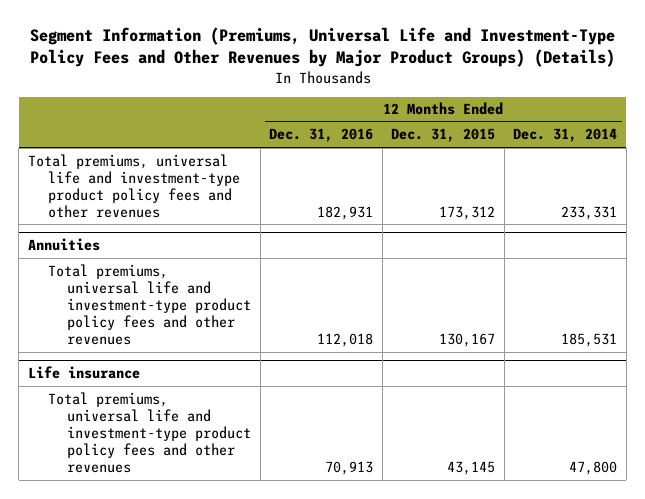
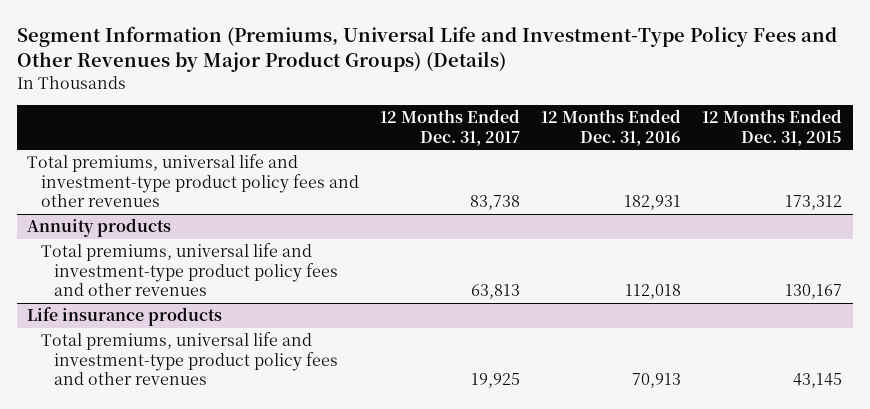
[513,128,618,143] Dec. 31, 2014 -> none
none -> [379,109,520,146] 12 Months Ended Dec. 31, 2017
[27,238,100,252] Annuities -> [27,218,172,238] Annuity products
[27,366,140,380] Life insurance -> [27,307,223,327] Life insurance products

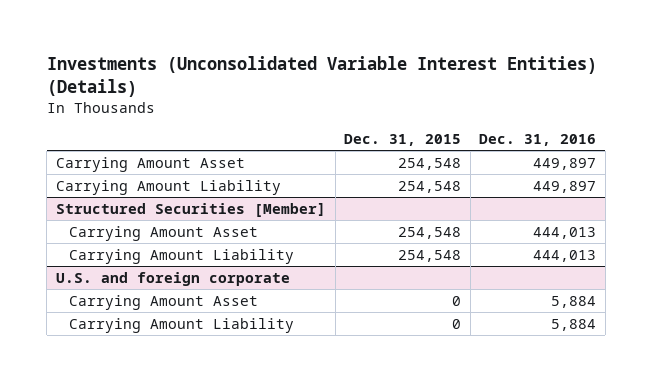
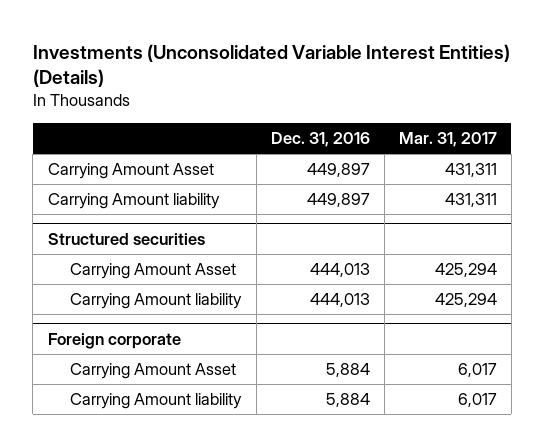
[344,133,462,146] Dec. 31, 2015 -> none
none -> [398,132,497,148] Mar. 31, 2017
[56,179,282,195] Carrying Amount Liability -> [47,193,220,210] Carrying Amount liability
[56,202,327,217] Structured Securities [Member] -> [47,233,205,246] Structured securities
[56,271,291,286] U.S. and foreign corporate -> none
[69,248,295,264] Carrying Amount Liability -> [70,293,243,310] Carrying Amount liability
none -> [47,333,181,350] Foreign corporate
[69,317,295,333] Carrying Amount Liability -> [70,393,243,410] Carrying Amount liability

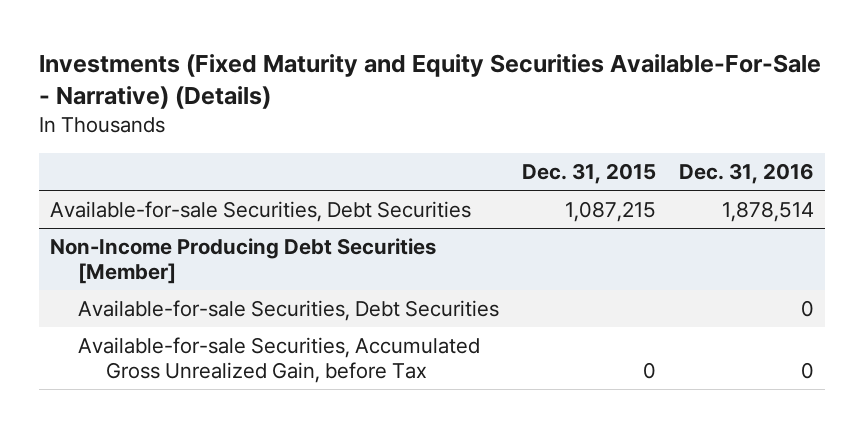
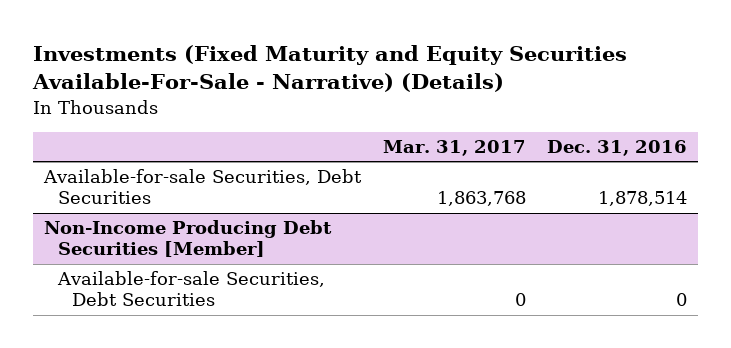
[521,163,656,185] Dec. 31, 2015 -> none
none -> [382,139,526,156] Mar. 31, 2017
[78,336,481,383] Available-for-sale Securities, Accumulated Gross Unrealized Gain, before Tax -> none

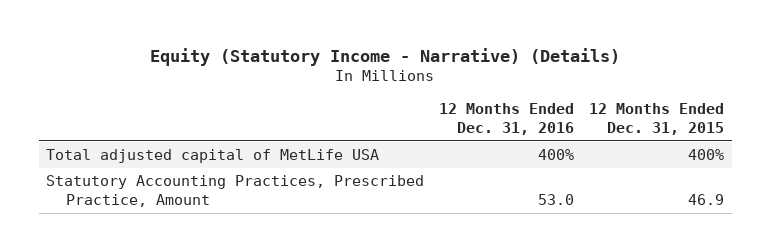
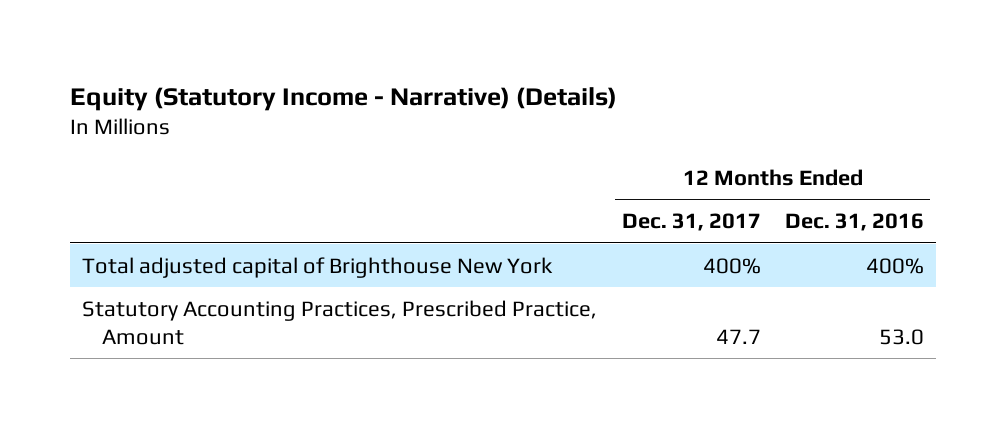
[589,103,725,135] 12 Months Ended Dec. 31, 2015 -> none
none -> [621,213,761,232] Dec. 31, 2017
[46,149,380,164] Total adjusted capital of MetLife USA -> [82,256,554,278] Total adjusted capital of Brighthouse New York

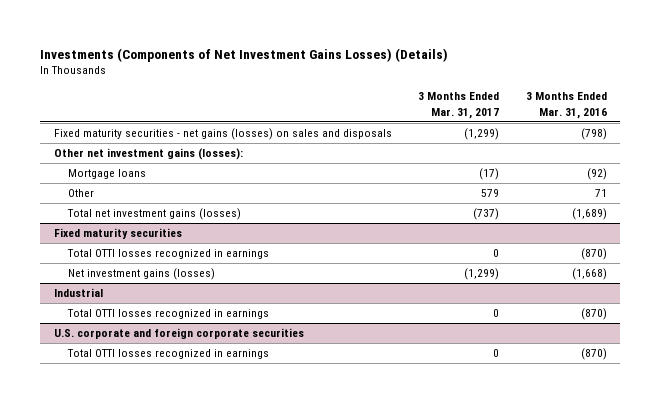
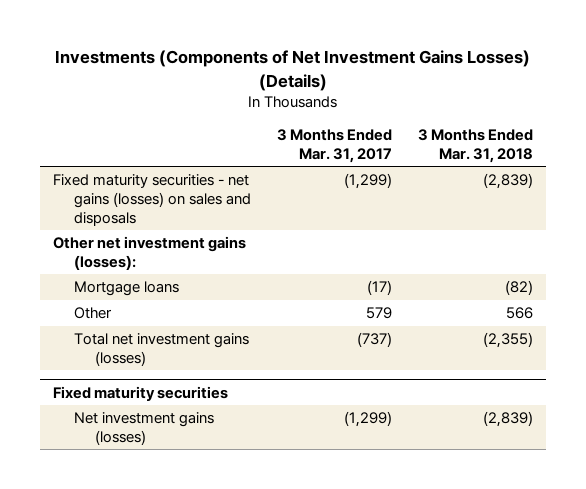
[526,92,608,119] 3 Months Ended Mar. 31, 2016 -> none
none -> [417,128,533,163] 3 Months Ended Mar. 31, 2018
[66,249,269,260] Total OTTI losses recognized in earnings -> none
[53,288,103,298] Industrial -> none
[66,309,269,320] Total OTTI losses recognized in earnings -> none
[53,328,304,340] U.S. corporate and foreign corporate securities -> none
[66,349,269,360] Total OTTI losses recognized in earnings -> none

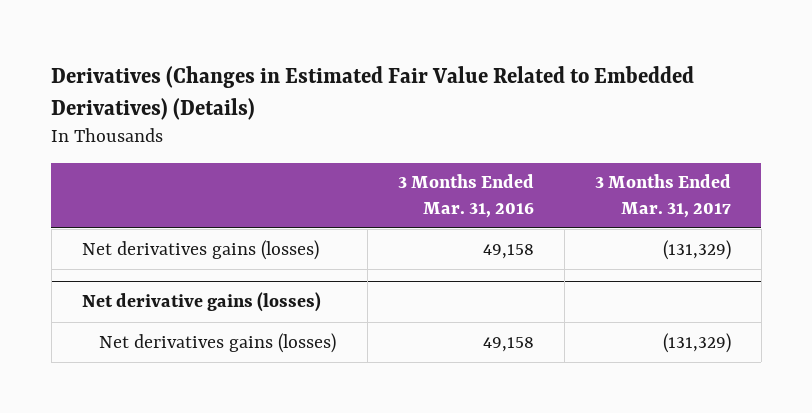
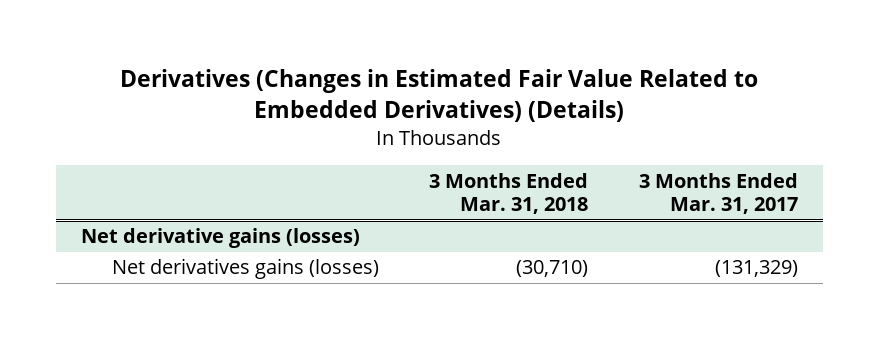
[397,174,534,218] 3 Months Ended Mar. 31, 2016 -> none
none -> [429,172,589,215] 3 Months Ended Mar. 31, 2018
[81,239,319,260] Net derivatives gains (losses) -> none

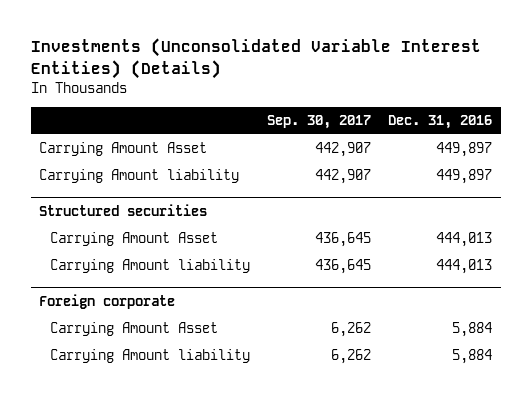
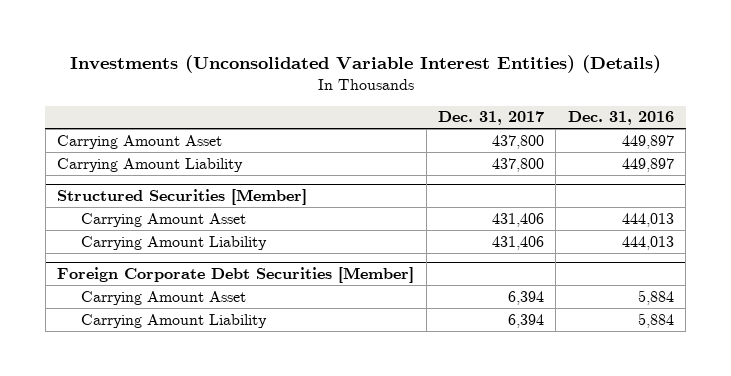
[266,115,371,130] Sep. 30, 2017 -> none
none -> [438,111,545,126] Dec. 31, 2017
[39,169,240,184] Carrying Amount liability -> [57,157,244,172] Carrying Amount Liability
[39,203,208,216] Structured securities -> [57,189,308,206] Structured Securities [Member]
[49,259,250,274] Carrying Amount liability -> [80,235,267,250] Carrying Amount Liability
[39,293,176,309] Foreign corporate -> [57,267,415,284] Foreign Corporate Debt Securities [Member]
[49,349,250,364] Carrying Amount liability -> [80,313,267,328] Carrying Amount Liability

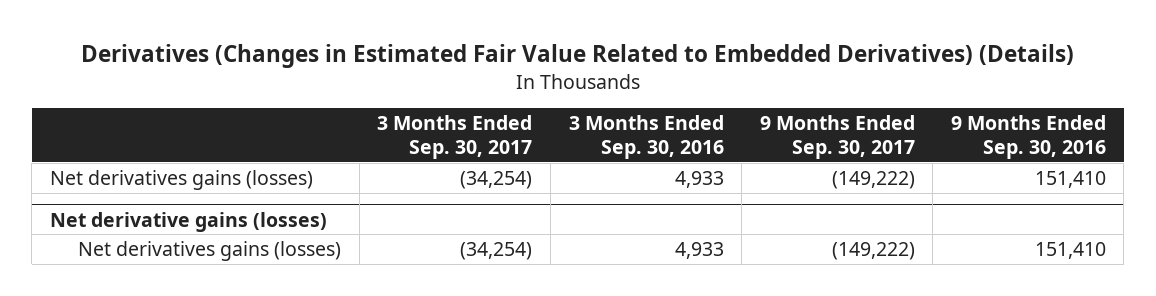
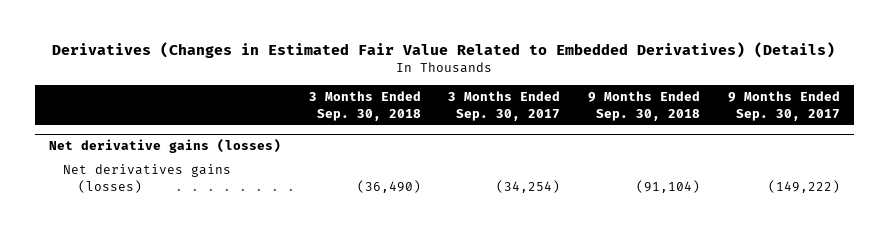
[568,115,724,159] 3 Months Ended Sep. 30, 2016 -> none
[950,115,1106,159] 9 Months Ended Sep. 30, 2016 -> none
none -> [308,91,421,121] 3 Months Ended Sep. 30, 2018
none -> [588,91,701,121] 9 Months Ended Sep. 30, 2018
[49,169,313,190] Net derivatives gains (losses) -> none

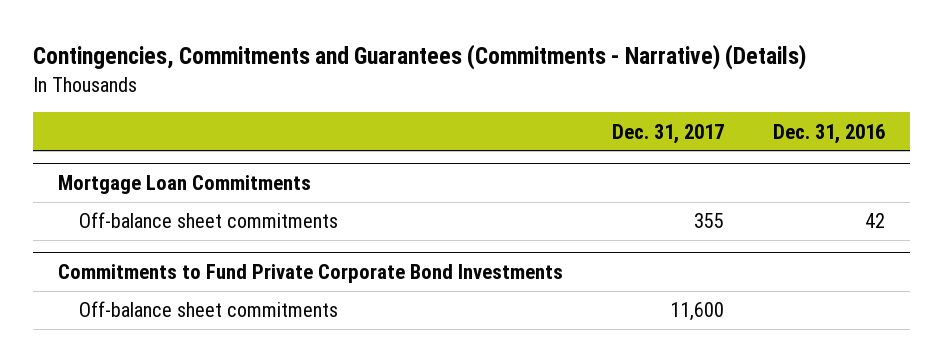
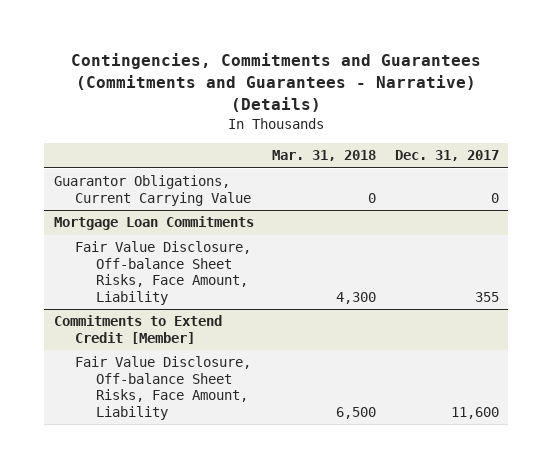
[32,44,806,71] Contingencies, Commitments and Guarantees (Commitments - Narrative) (Details) -> [71,53,482,112] Contingencies, Commitments and Guarantees (Commitments and Guarantees - Narrative) (Details)
[773,123,886,144] Dec. 31, 2016 -> none
none -> [272,150,377,162] Mar. 31, 2018
none -> [53,175,251,206] Guarantor Obligations, Current Carrying Value
[78,212,338,229] Off-balance sheet commitments -> [74,241,251,305] Fair Value Disclosure, Off-balance Sheet Risks, Face Amount, Liability
[57,263,563,283] Commitments to Fund Private Corporate Bond Investments -> [53,315,222,344] Commitments to Extend Credit [Member]
[78,301,338,318] Off-balance sheet commitments -> [74,356,251,420] Fair Value Disclosure, Off-balance Sheet Risks, Face Amount, Liability

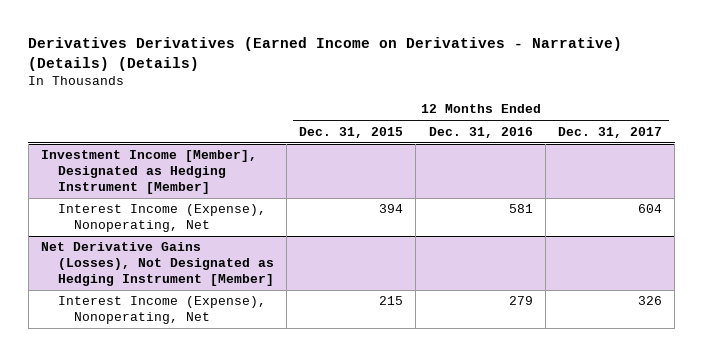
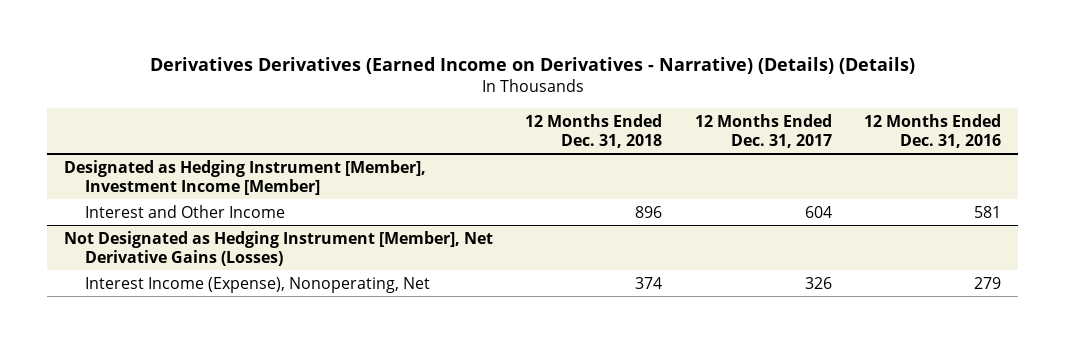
[299,126,404,138] Dec. 31, 2015 -> none
none -> [525,113,663,148] 12 Months Ended Dec. 31, 2018
[40,150,257,195] Investment Income [Member], Designated as Hedging Instrument [Member] -> [63,159,426,195] Designated as Hedging Instrument [Member], Investment Income [Member]
[57,204,266,233] Interest Income (Expense), Nonoperating, Net -> [84,204,285,218] Interest and Other Income
[40,242,274,287] Net Derivative Gains (Losses), Not Designated as Hedging Instrument [Member] -> [63,230,493,266] Not Designated as Hedging Instrument [Member], Net Derivative Gains (Losses)

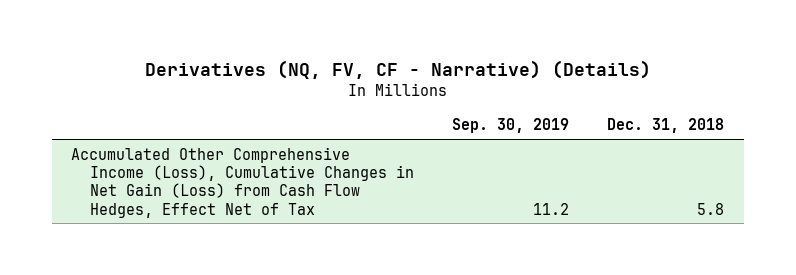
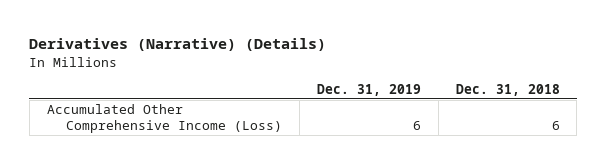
[144,59,651,79] Derivatives (NQ, FV, CF - Narrative) (Details) -> [29,38,327,52] Derivatives (Narrative) (Details)
[452,118,570,134] Sep. 30, 2019 -> none
none -> [316,83,421,96] Dec. 31, 2019
[71,146,414,218] Accumulated Other Comprehensive Income (Loss), Cumulative Changes in Net Gain (Loss) from Cash Flow Hedges, Effect Net of Tax -> [46,104,283,133] Accumulated Other Comprehensive Income (Loss)
[697,202,725,215] 5.8 -> [551,120,560,130] 6

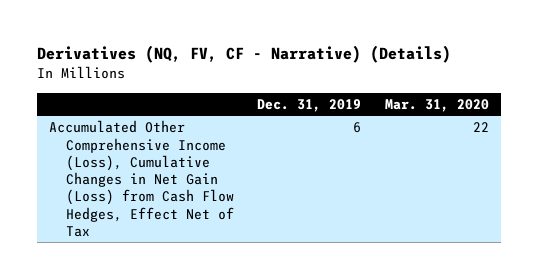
[29,38,327,52] Derivatives (Narrative) (Details) -> [37,45,452,64] Derivatives (NQ, FV, CF - Narrative) (Details)
[455,83,560,96] Dec. 31, 2018 -> none
none -> [385,98,490,112] Mar. 31, 2020
[46,104,283,133] Accumulated Other Comprehensive Income (Loss) -> [49,120,234,237] Accumulated Other Comprehensive Income (Loss), Cumulative Changes in Net Gain (Loss) from Cash Flow Hedges, Effect Net of Tax

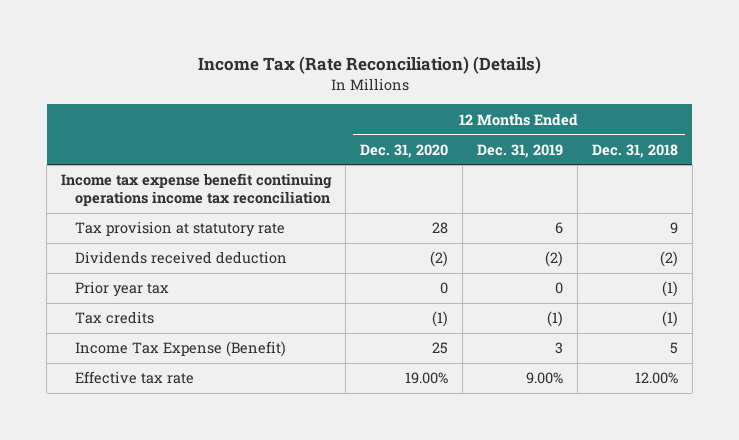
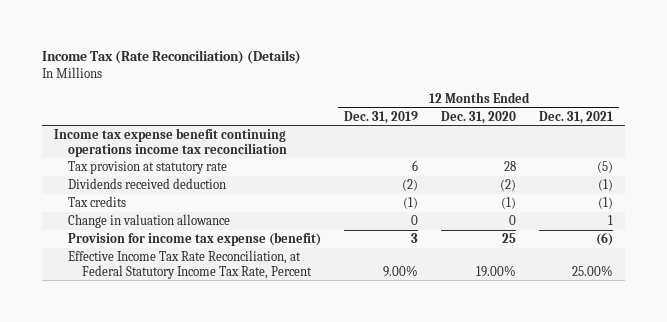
[591,143,678,158] Dec. 31, 2018 -> none
none -> [539,110,614,124] Dec. 31, 2021
[75,281,170,298] Prior year tax -> none
none -> [68,214,231,229] Change in valuation allowance
[75,341,287,358] Income Tax Expense (Benefit) -> [68,232,322,247] Provision for income tax expense (benefit)
[75,371,195,385] Effective tax rate -> [68,250,313,279] Effective Income Tax Rate Reconciliation, at Federal Statutory Income Tax Rate, Percent

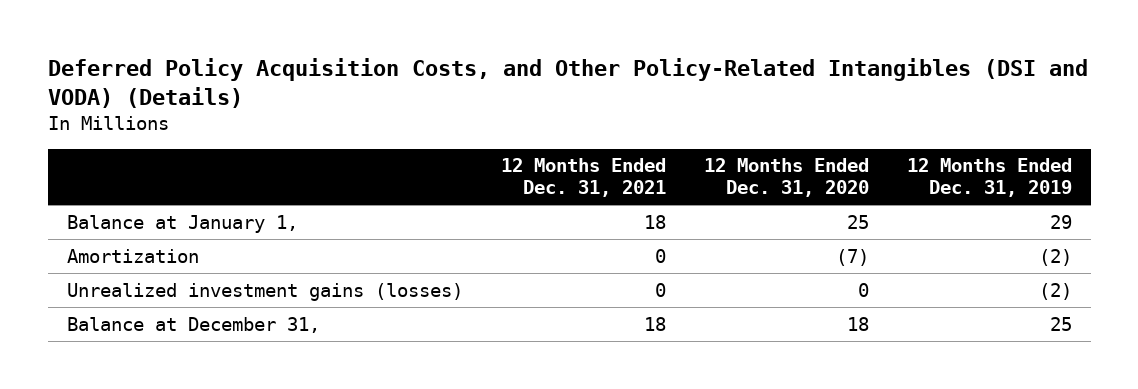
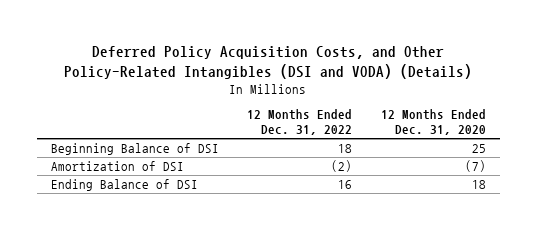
[500,158,666,197] 12 Months Ended Dec. 31, 2021 -> none
[906,158,1072,197] 12 Months Ended Dec. 31, 2019 -> none
none -> [247,109,353,136] 12 Months Ended Dec. 31, 2022
[66,282,463,301] Unrealized investment gains (losses) -> none
[66,214,298,233] Balance at January 1, -> [50,143,219,156] Beginning Balance of DSI
[66,248,199,263] Amortization -> [50,161,184,172] Amortization of DSI
[66,316,320,333] Balance at December 31, -> [50,179,198,192] Ending Balance of DSI

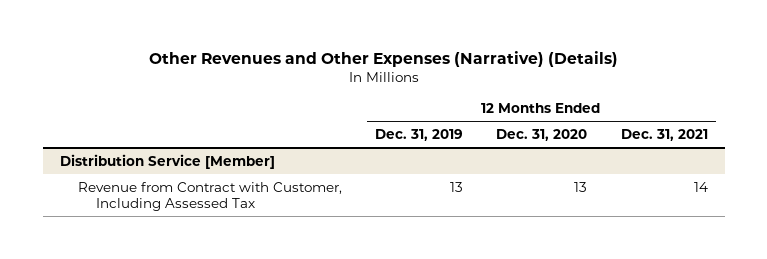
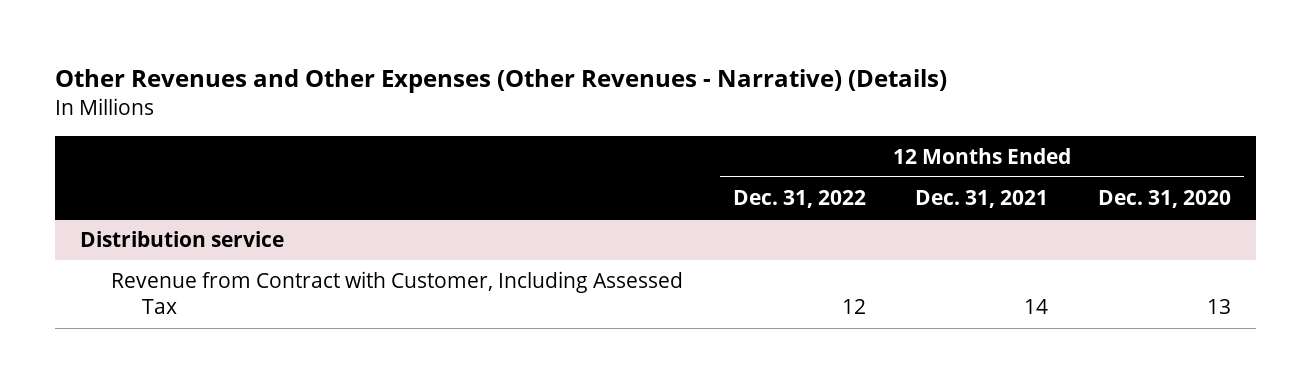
[148,50,618,67] Other Revenues and Other Expenses (Narrative) (Details) -> [55,69,948,94] Other Revenues and Other Expenses (Other Revenues - Narrative) (Details)
[375,129,464,142] Dec. 31, 2019 -> none
none -> [732,189,866,208] Dec. 31, 2022
[59,153,275,169] Distribution Service [Member] -> [79,230,284,247] Distribution service

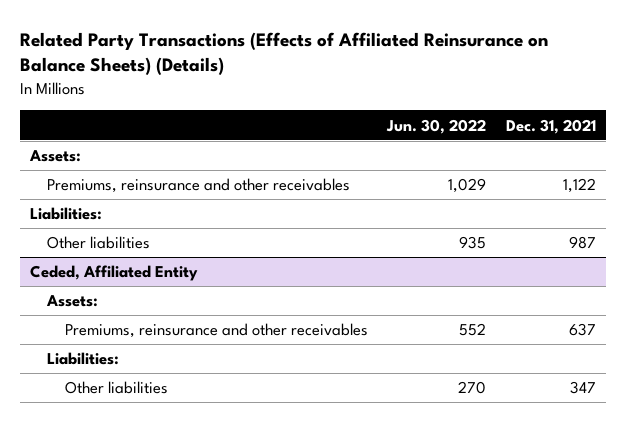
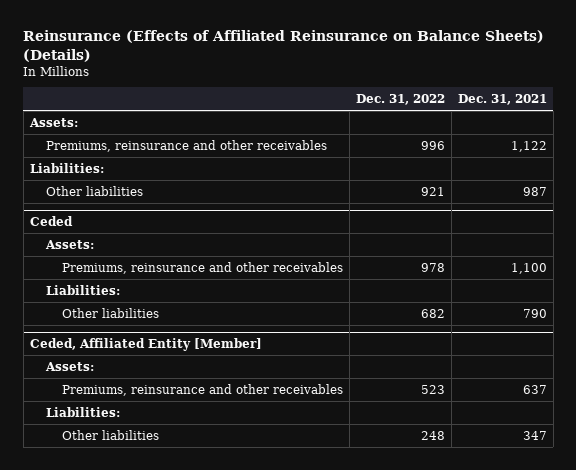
[19,31,548,76] Related Party Transactions (Effects of Affiliated Reinsurance on Balance Sheets) (Details) -> [23,30,545,62] Reinsurance (Effects of Affiliated Reinsurance on Balance Sheets) (Details)
[386,118,487,134] Jun. 30, 2022 -> none
none -> [355,94,445,106] Dec. 31, 2022
[29,265,198,282] Ceded, Affiliated Entity -> none
none -> [29,216,73,227] Ceded
none -> [61,261,343,274] Premiums, reinsurance and other receivables
none -> [45,284,120,295] Liabilities:
none -> [61,307,159,318] Other liabilities
none -> [29,338,262,352] Ceded, Affiliated Entity [Member]
none -> [44,361,94,371] Assets:

